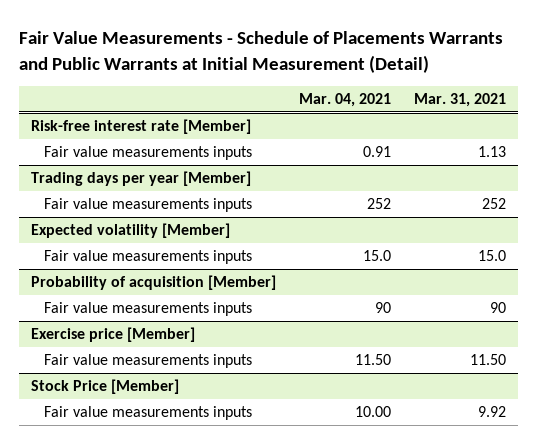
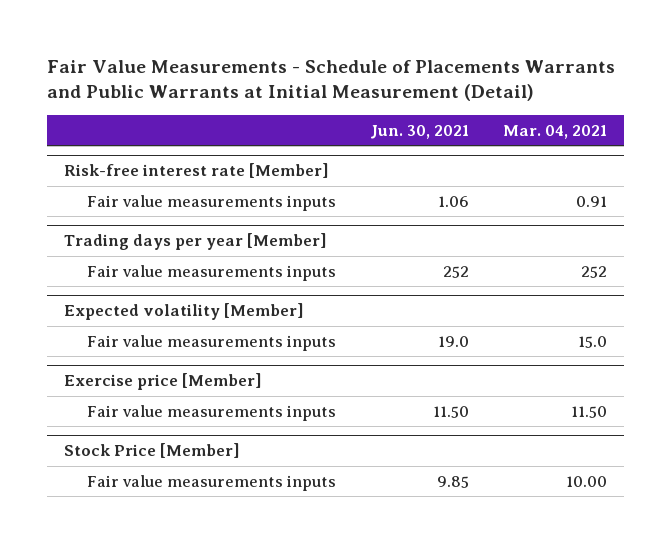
[414,93,507,108] Mar. 31, 2021 -> none
none -> [369,124,469,139] Jun. 30, 2021
[30,275,276,291] Probability of acquisition [Member] -> none
[44,302,253,317] Fair value measurements inputs -> none

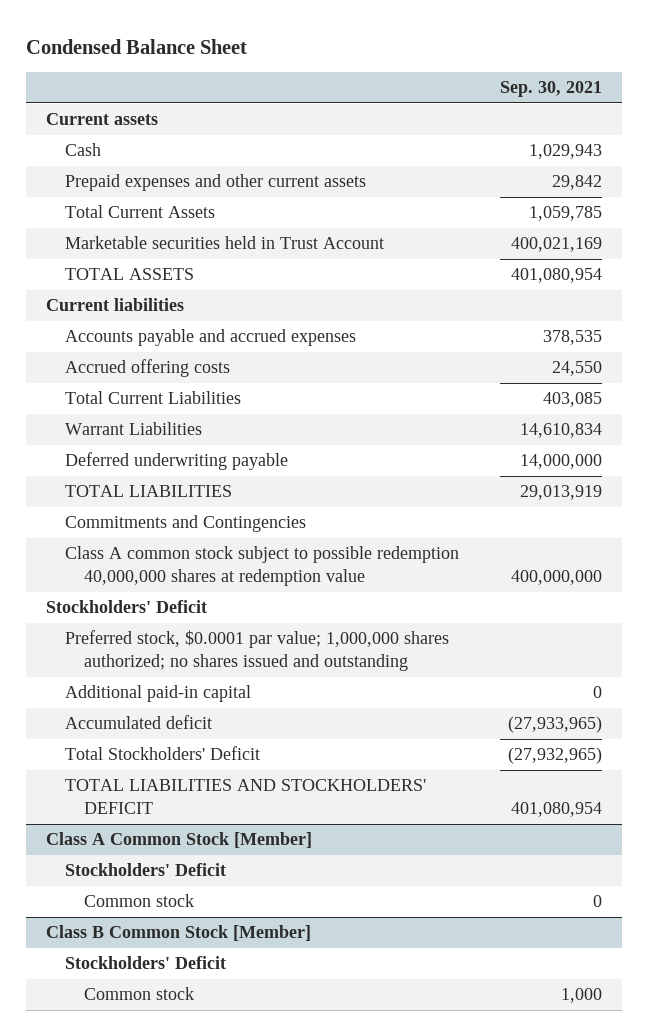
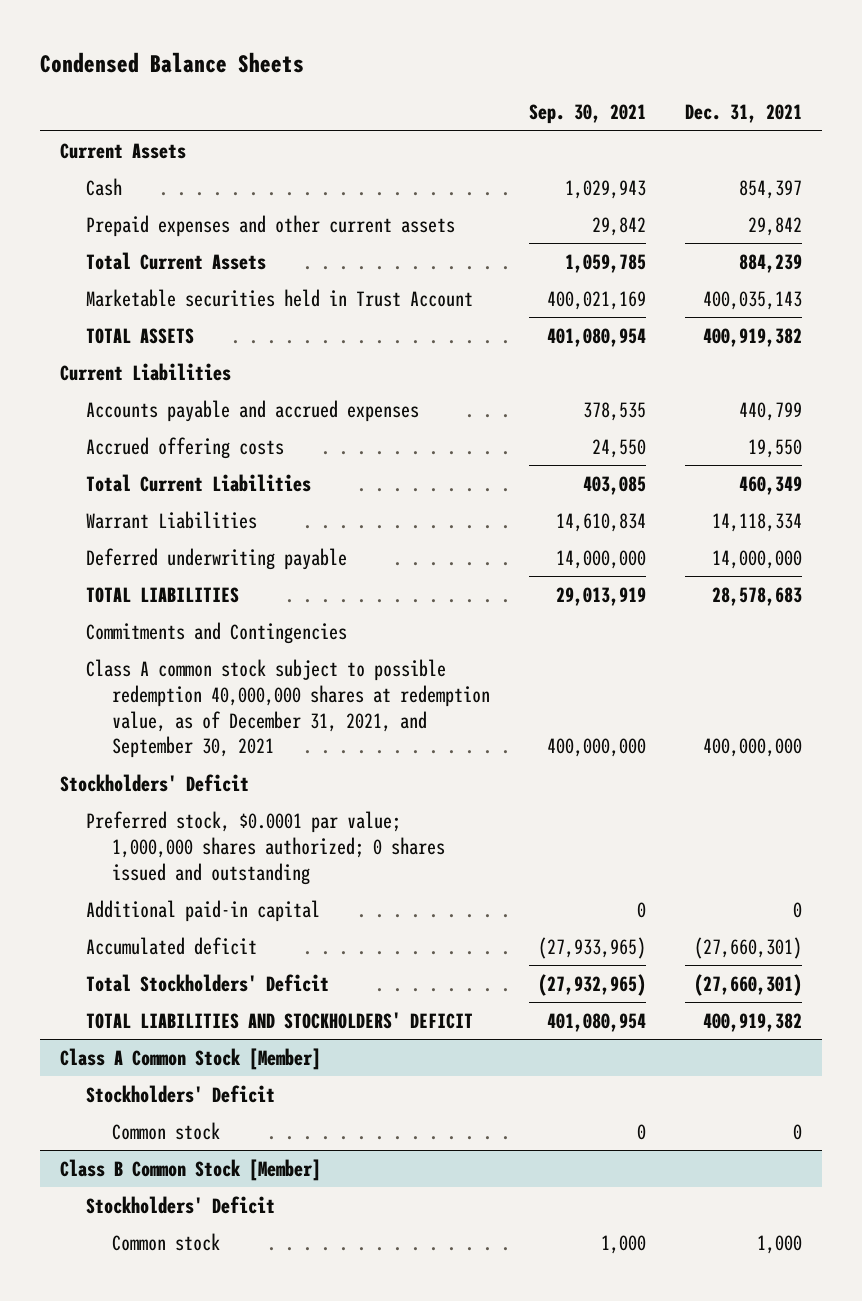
[25,38,247,54] Condensed Balance Sheet -> [40,52,305,74] Condensed Balance Sheets
none -> [685,104,803,124] Dec. 31, 2021
[46,113,159,126] Current assets -> [59,142,186,159] Current Assets
[46,298,185,312] Current liabilities -> [59,362,231,381] Current Liabilities
[65,546,460,587] Class A common stock subject to possible redemption 40,000,000 shares at redemption value -> [86,658,491,759] Class A common stock subject to possible redemption 40,000,000 shares at redemption value, as of December 31, 2021, and September 30, 2021
[65,630,450,672] Preferred stock, $0.0001 par value; 1,000,000 shares authorized; no shares issued and outstanding -> [86,810,446,885] Preferred stock, $0.0001 par value; 1,000,000 shares authorized; 0 shares issued and outstanding

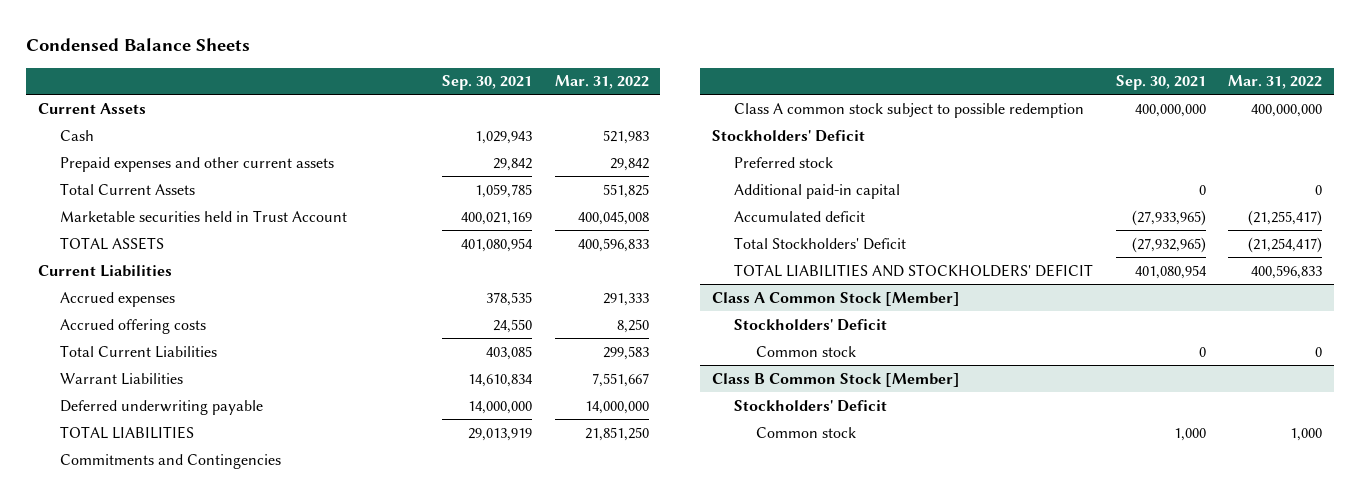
[685,104,803,124] Dec. 31, 2021 -> none
none -> [554,75,649,90] Mar. 31, 2022
[86,399,420,422] Accounts payable and accrued expenses -> [60,291,176,307] Accrued expenses
[86,658,491,759] Class A common stock subject to possible redemption 40,000,000 shares at redemption value, as of December 31, 2021, and September 30, 2021 -> [733,102,1084,118] Class A common stock subject to possible redemption
[86,810,446,885] Preferred stock, $0.0001 par value; 1,000,000 shares authorized; 0 shares issued and outstanding -> [733,156,833,168] Preferred stock

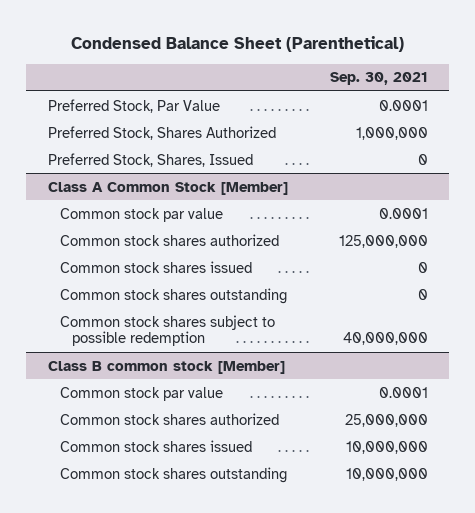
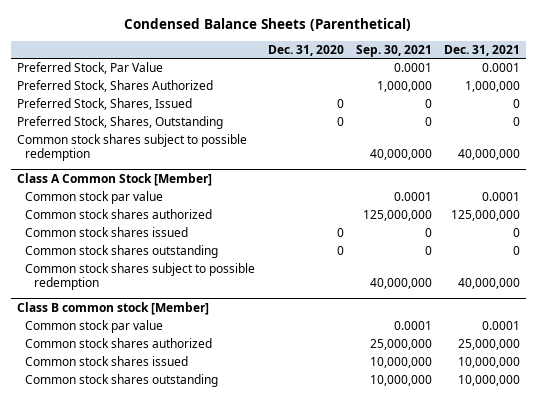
[70,36,404,53] Condensed Balance Sheet (Parenthetical) -> [124,17,412,31] Condensed Balance Sheets (Parenthetical)
none -> [267,44,344,56] Dec. 31, 2020
none -> [444,44,521,56] Dec. 31, 2021
none -> [16,116,223,130] Preferred Stock, Shares, Outstanding
none -> [16,134,247,161] Common stock shares subject to possible redemption

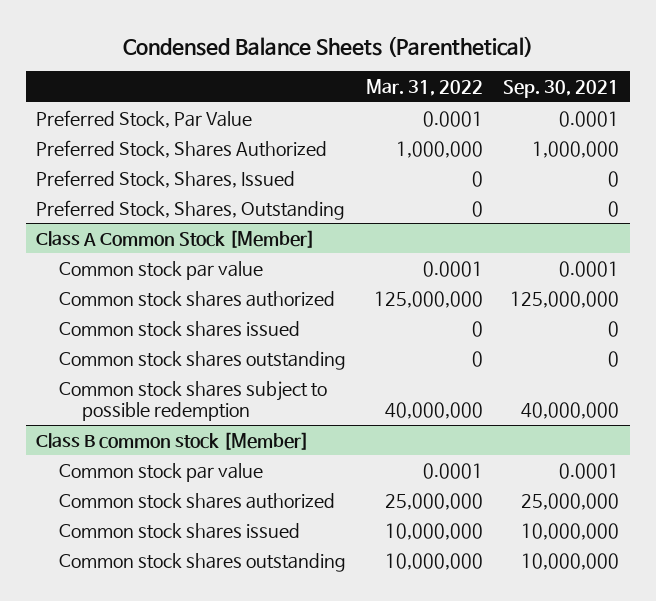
[267,44,344,56] Dec. 31, 2020 -> none
[444,44,521,56] Dec. 31, 2021 -> none
none -> [366,78,484,96] Mar. 31, 2022
[16,134,247,161] Common stock shares subject to possible redemption -> none

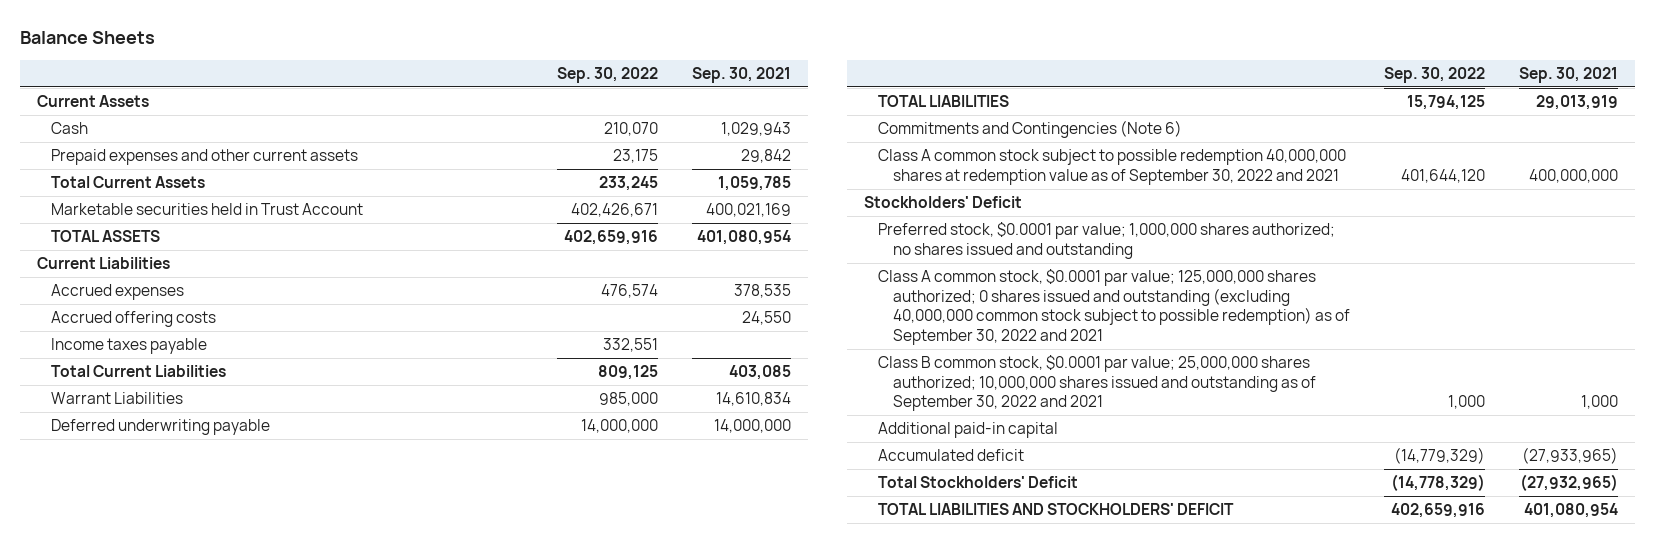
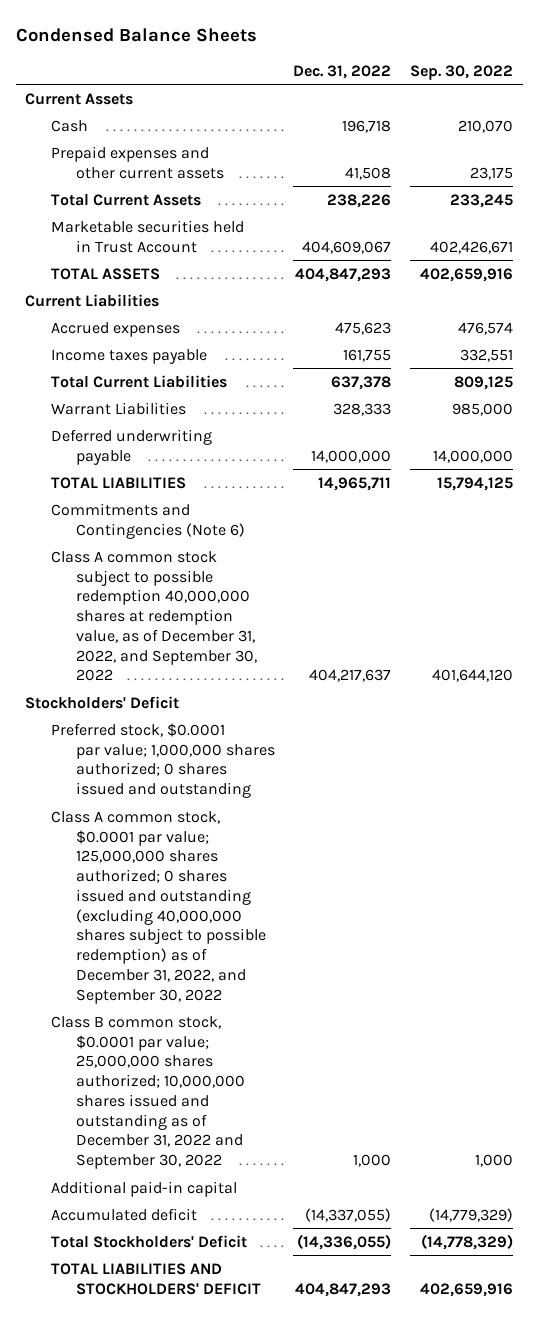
[19,31,155,45] Balance Sheets -> [16,27,258,42] Condensed Balance Sheets
[691,66,791,83] Sep. 30, 2021 -> none
none -> [293,64,392,79] Dec. 31, 2022
[51,311,217,328] Accrued offering costs -> none
[878,149,1347,185] Class A common stock subject to possible redemption 40,000,000 shares at redemption value as of September 30, 2022 and 2021 -> [50,550,257,682] Class A common stock subject to possible redemption 40,000,000 shares at redemption value, as of December 31, 2022, and September 30, 2022
[878,222,1336,259] Preferred stock, $0.0001 par value; 1,000,000 shares authorized; no shares issued and outstanding -> [50,722,275,799] Preferred stock, $0.0001 par value; 1,000,000 shares authorized; 0 shares issued and outstanding
[878,269,1350,345] Class A common stock, $0.0001 par value; 125,000,000 shares authorized; 0 shares issued and outstanding (excluding 40,000,000 common stock subject to possible redemption) as of September 30, 2022 and 2021 -> [50,810,266,1004] Class A common stock, $0.0001 par value; 125,000,000 shares authorized; 0 shares issued and outstanding (excluding 40,000,000 shares subject to possible redemption) as of December 31, 2022, and September 30, 2022
[878,355,1316,412] Class B common stock, $0.0001 par value; 25,000,000 shares authorized; 10,000,000 shares issued and outstanding as of September 30, 2022 and 2021 -> [50,1015,245,1170] Class B common stock, $0.0001 par value; 25,000,000 shares authorized; 10,000,000 shares issued and outstanding as of December 31, 2022 and September 30, 2022

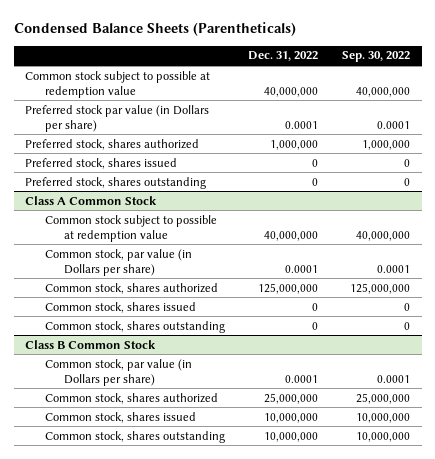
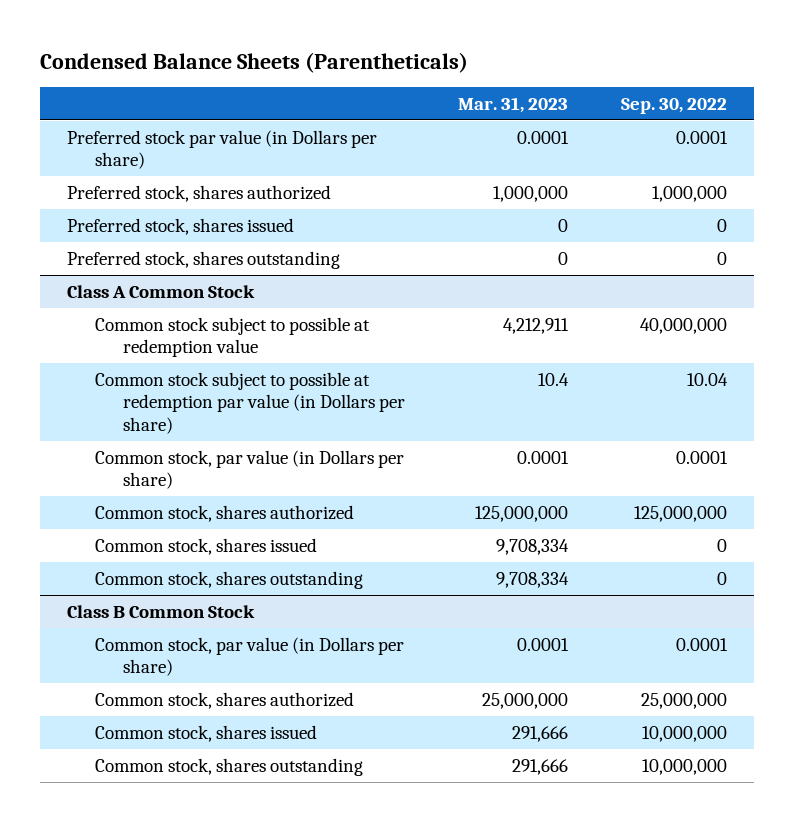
[248,51,319,62] Dec. 31, 2022 -> none
none -> [458,96,569,113] Mar. 31, 2023
[25,70,211,98] Common stock subject to possible at redemption value -> none
none -> [94,371,406,434] Common stock subject to possible at redemption par value (in Dollars per share)

